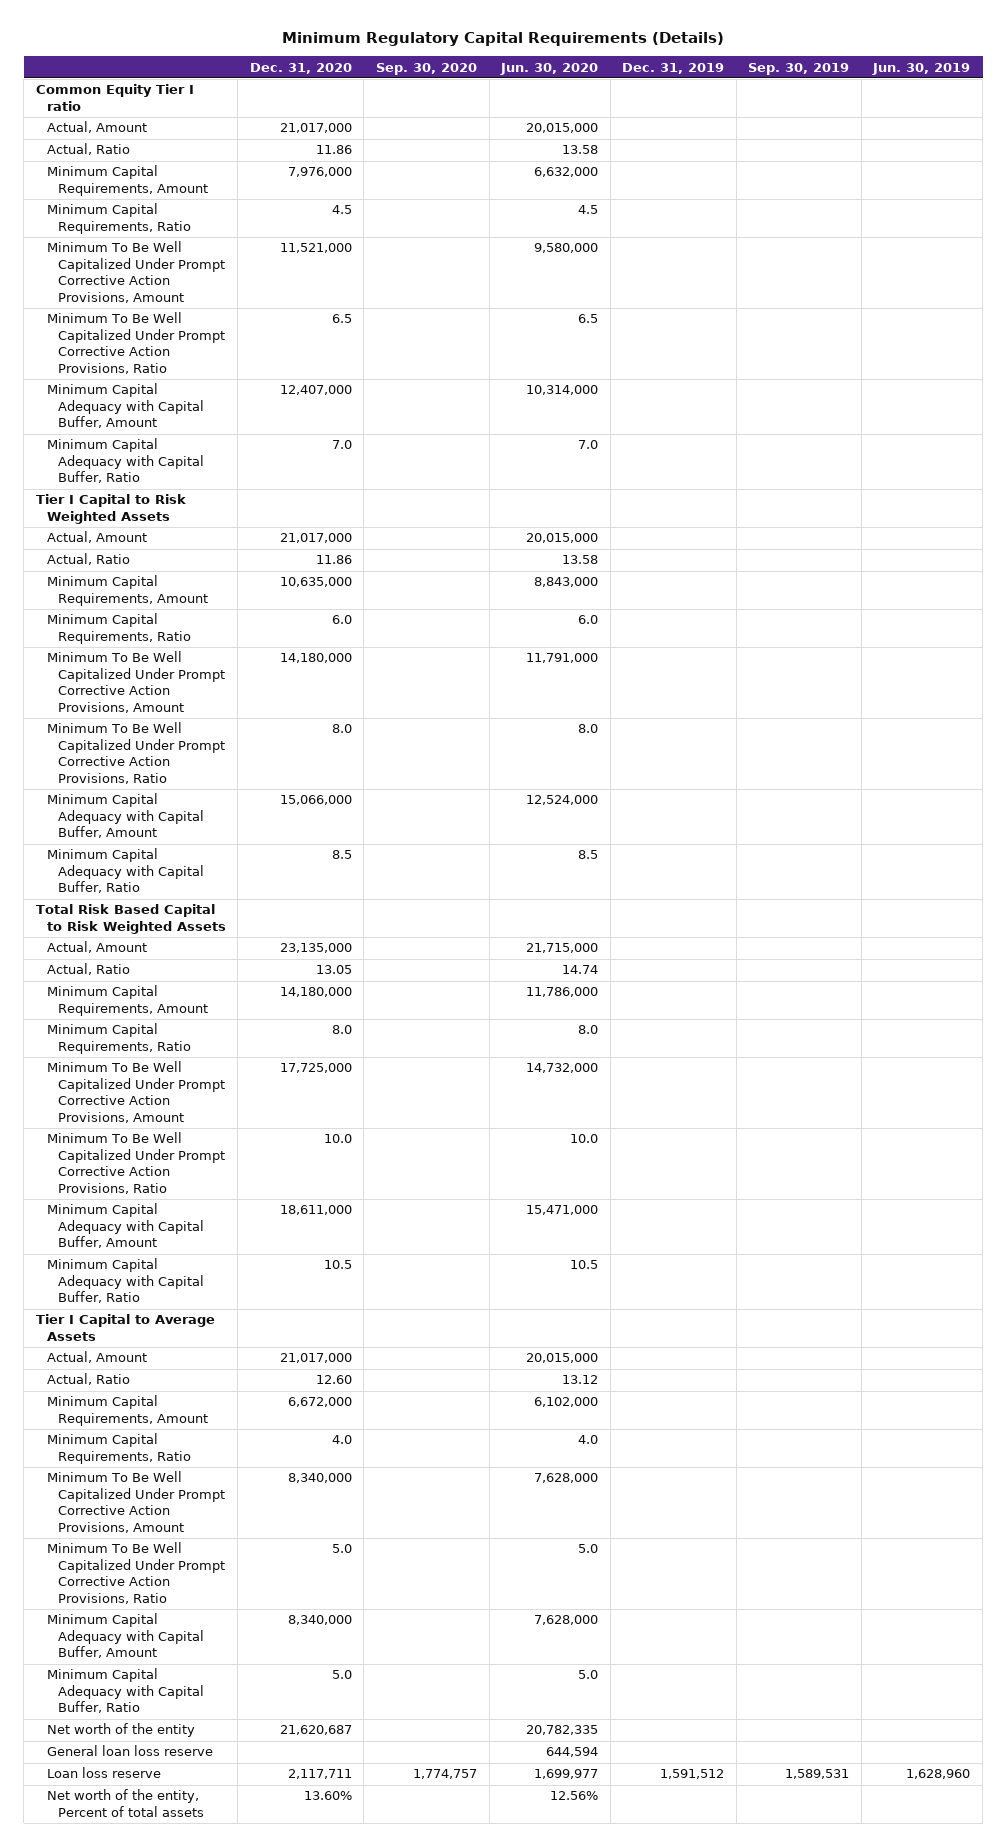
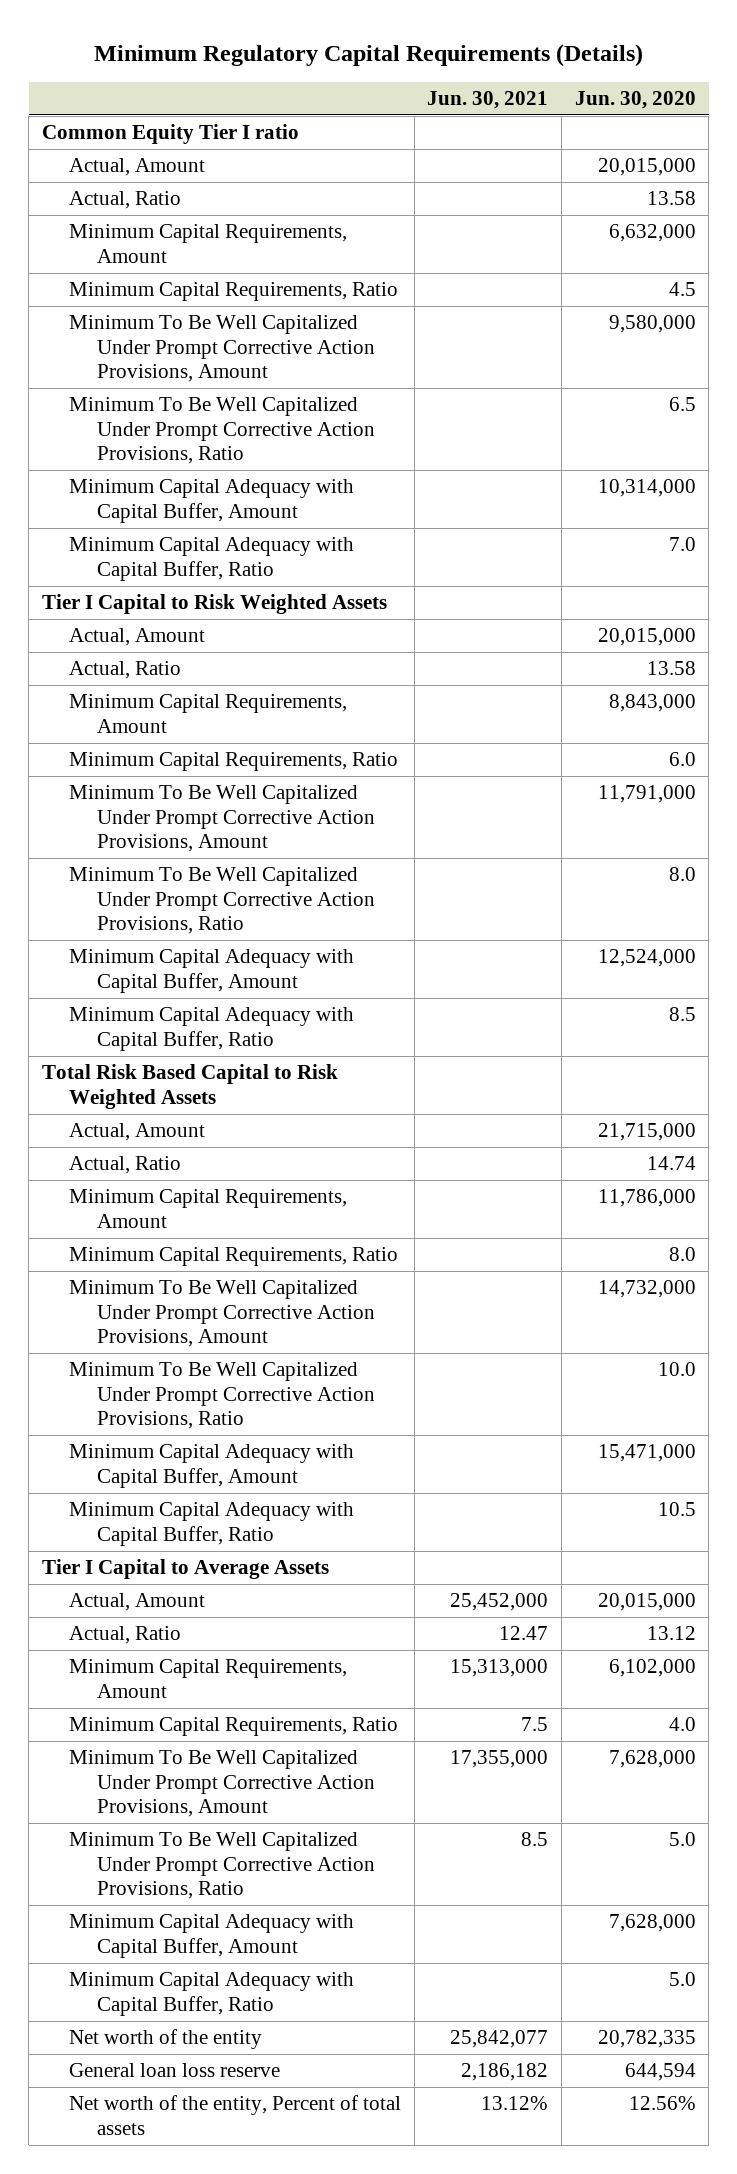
[249,62,352,74] Dec. 31, 2020 -> none
[375,62,477,75] Sep. 30, 2020 -> none
[622,62,725,74] Dec. 31, 2019 -> none
[748,62,850,75] Sep. 30, 2019 -> none
[872,62,971,75] Jun. 30, 2019 -> none
none -> [427,91,549,110] Jun. 30, 2021
[46,1767,161,1779] Loan loss reserve -> none

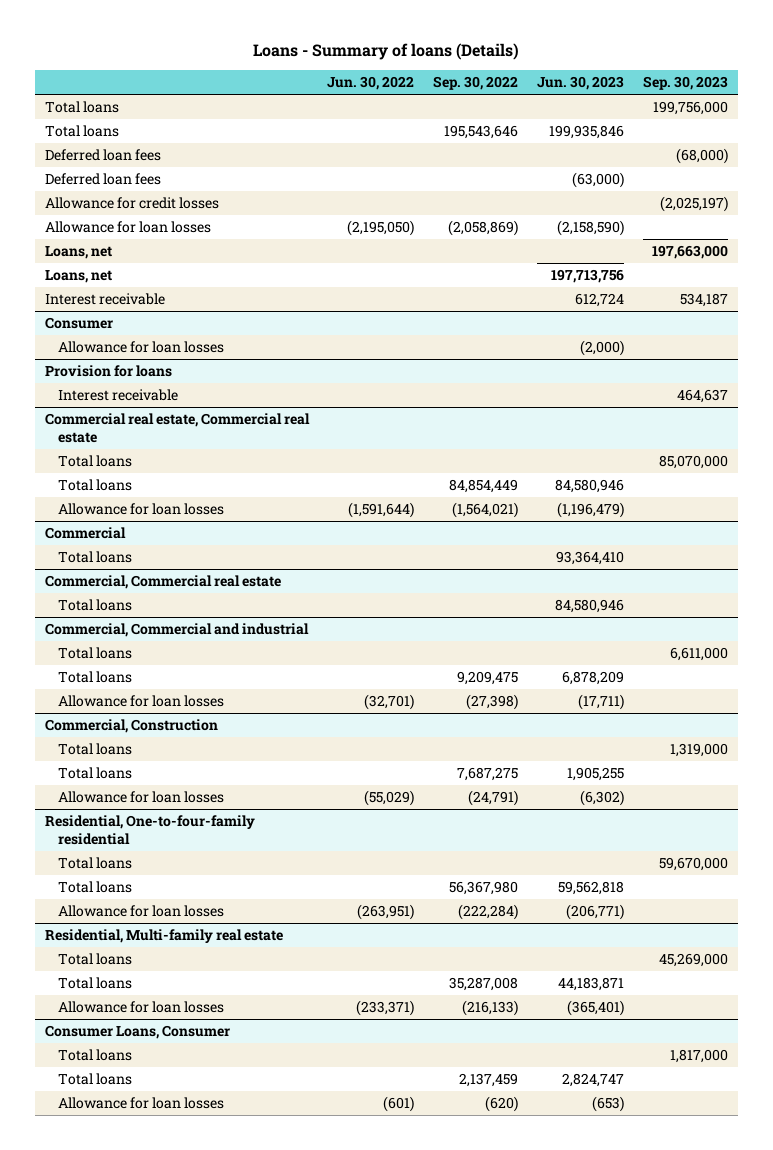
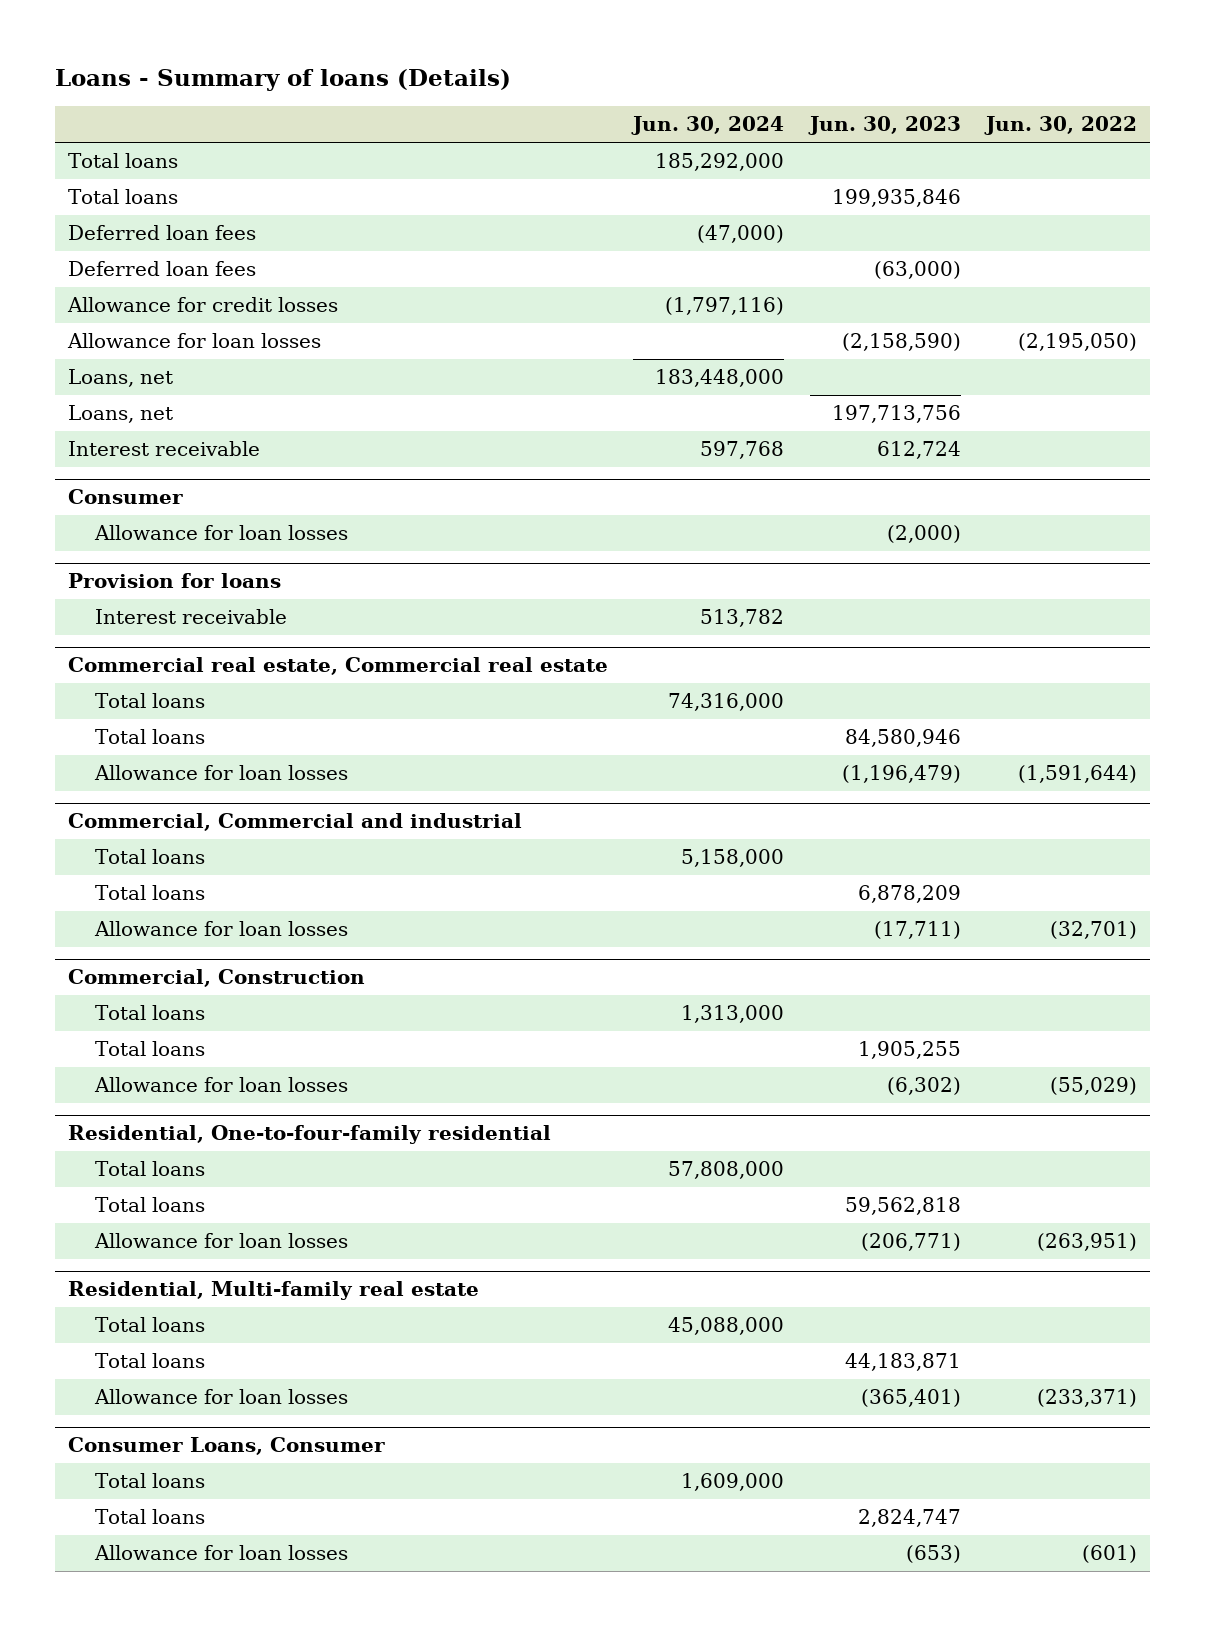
[433,76,519,91] Sep. 30, 2022 -> none
[643,76,729,91] Sep. 30, 2023 -> none
none -> [631,116,785,136] Jun. 30, 2024
[44,526,126,539] Commercial -> none
[58,550,133,563] Total loans -> none
[44,574,281,589] Commercial, Commercial real estate -> none
[58,598,133,611] Total loans -> none

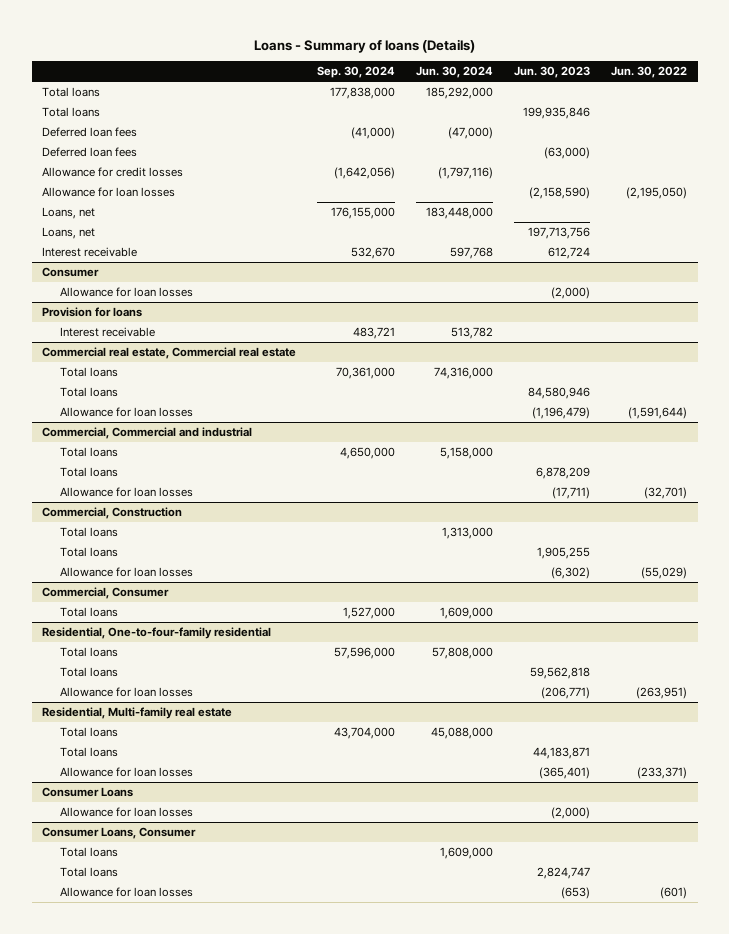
none -> [317,66,396,79] Sep. 30, 2024
none -> [42,587,170,600] Commercial, Consumer
none -> [60,607,119,618] Total loans
none -> [42,787,134,798] Consumer Loans
none -> [60,807,194,818] Allowance for loan losses

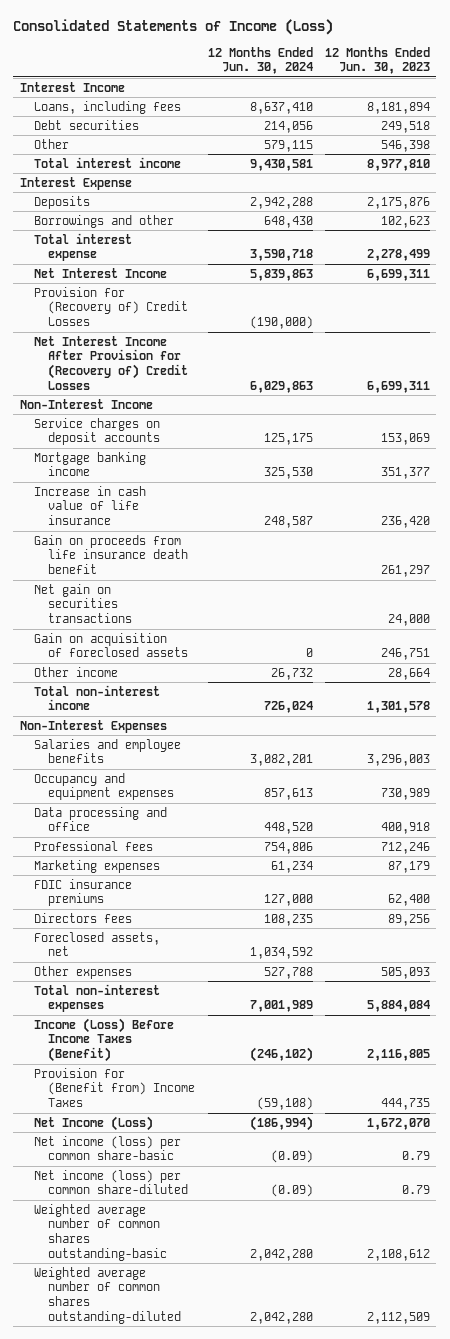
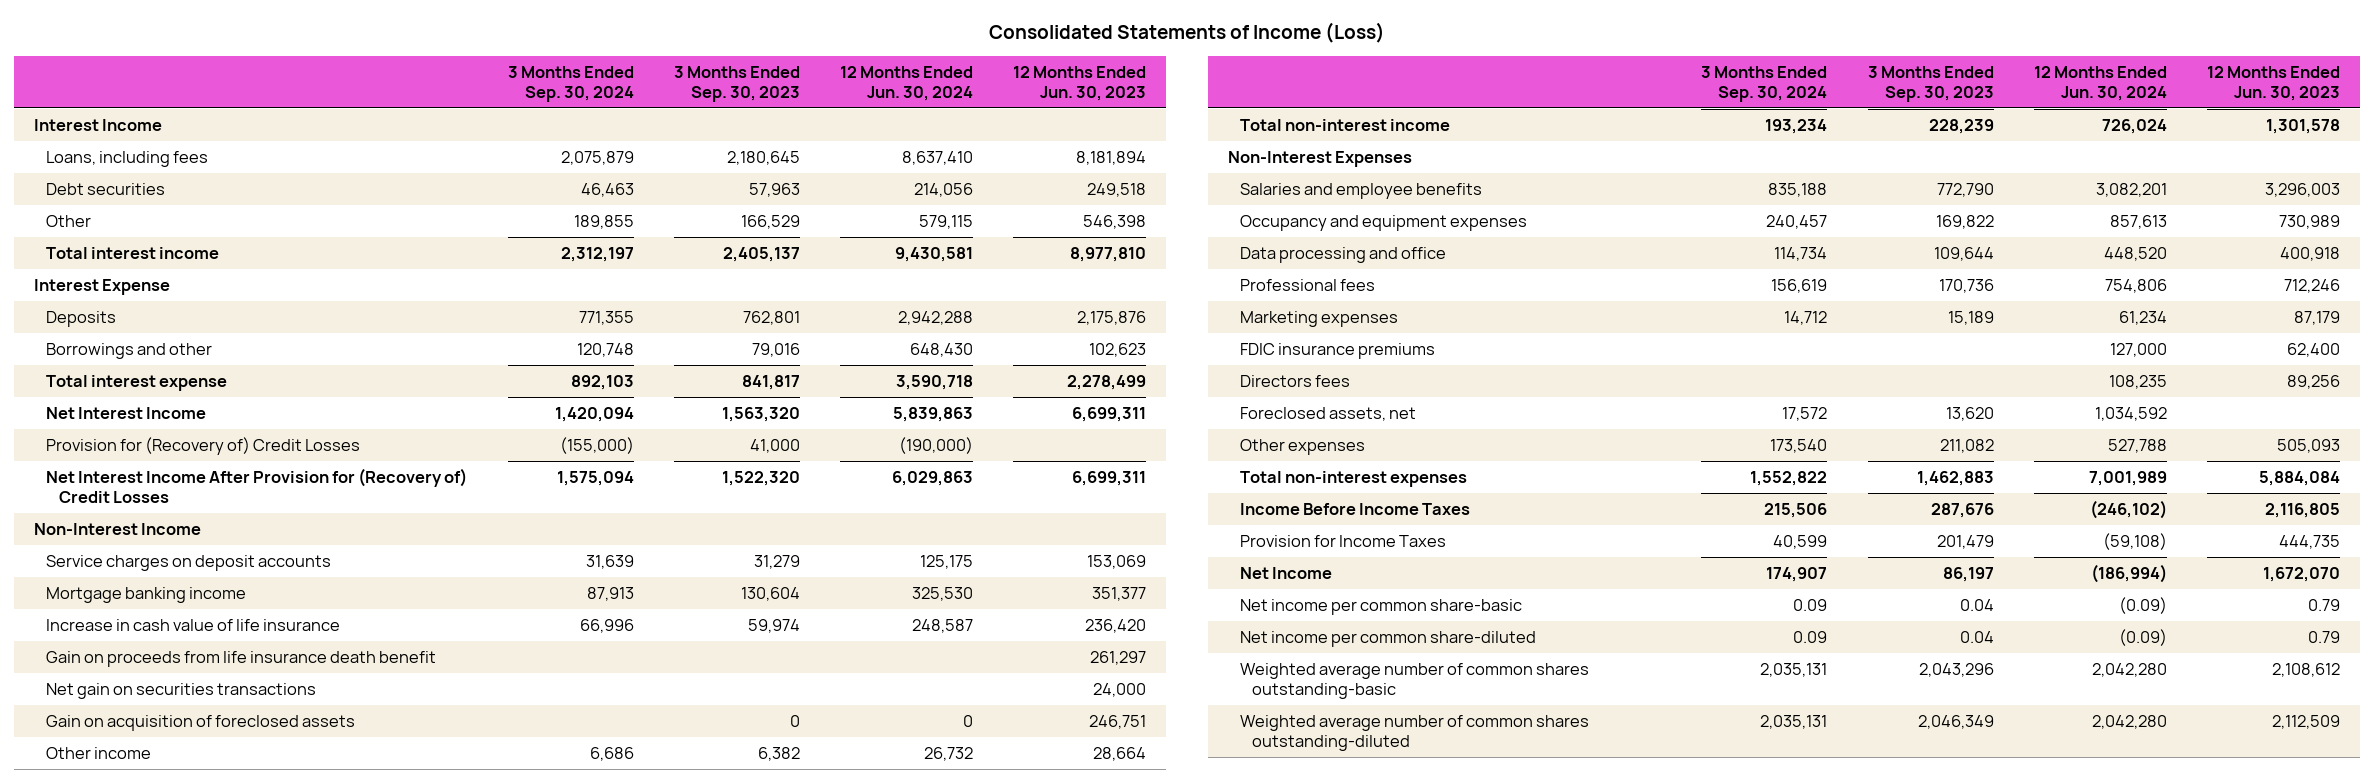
none -> [507,65,634,102] 3 Months Ended Sep. 30, 2024
none -> [673,65,800,102] 3 Months Ended Sep. 30, 2023
[33,1017,174,1063] Income (Loss) Before Income Taxes (Benefit) -> [1240,503,1471,516] Income Before Income Taxes
[33,1067,196,1108] Provision for (Benefit from) Income Taxes -> [1240,535,1447,548] Provision for Income Taxes
[33,1115,153,1131] Net Income (Loss) -> [1240,567,1333,580] Net Income
[33,1135,181,1161] Net income (loss) per common share-basic -> [1240,599,1523,616] Net income per common share-basic
[33,1169,189,1195] Net income (loss) per common share-diluted -> [1240,631,1537,648] Net income per common share-diluted

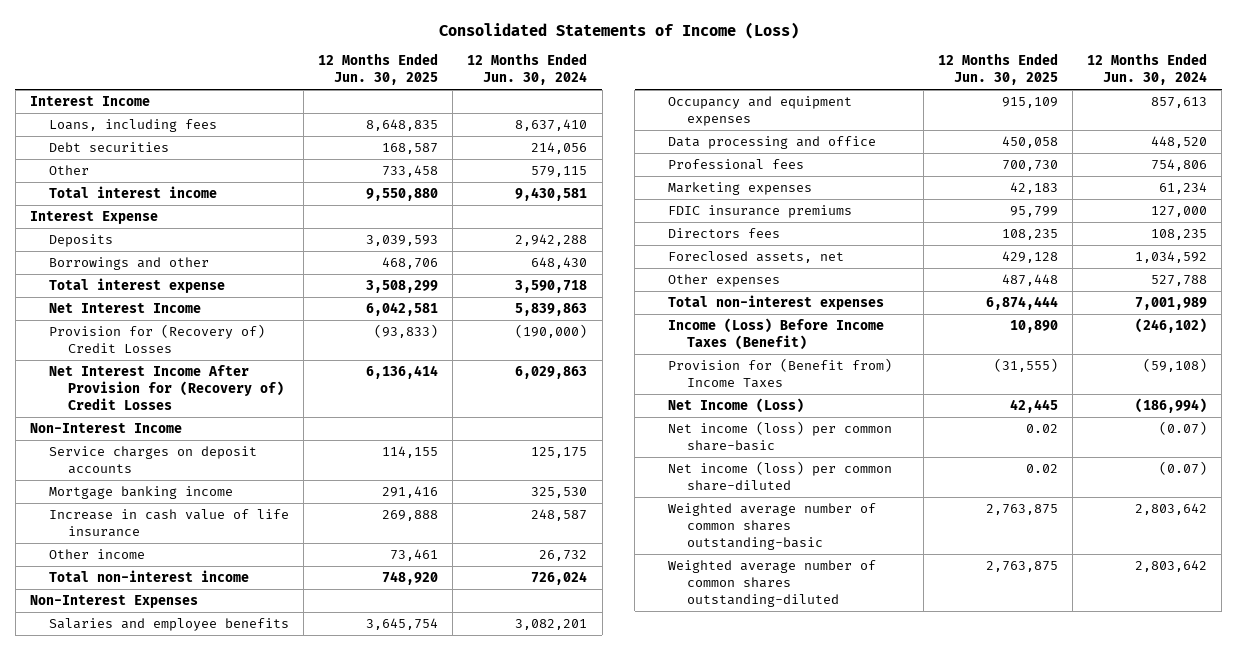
[507,65,634,102] 3 Months Ended Sep. 30, 2024 -> none
[673,65,800,102] 3 Months Ended Sep. 30, 2023 -> none
[1013,65,1147,101] 12 Months Ended Jun. 30, 2023 -> none
none -> [318,53,439,85] 12 Months Ended Jun. 30, 2025
[46,651,437,668] Gain on proceeds from life insurance death benefit -> none
[46,683,317,700] Net gain on securities transactions -> none
[46,715,356,732] Gain on acquisition of foreclosed assets -> none
[1240,503,1471,516] Income Before Income Taxes -> [668,318,885,351] Income (Loss) Before Income Taxes (Benefit)
[1240,535,1447,548] Provision for Income Taxes -> [668,358,893,389] Provision for (Benefit from) Income Taxes
[1240,567,1333,580] Net Income -> [668,398,805,414] Net Income (Loss)
[1240,599,1523,616] Net income per common share-basic -> [668,421,893,452] Net income (loss) per common share-basic
[2118,597,2167,615] (0.09) -> [1159,421,1208,436] (0.07)
[1240,631,1537,648] Net income per common share-diluted -> [668,461,893,492] Net income (loss) per common share-diluted
[2118,629,2167,647] (0.09) -> [1159,461,1208,476] (0.07)
[2091,663,2167,678] 2,042,280 -> [1135,503,1208,516] 2,803,642
[2091,715,2167,730] 2,042,280 -> [1135,560,1208,573] 2,803,642

